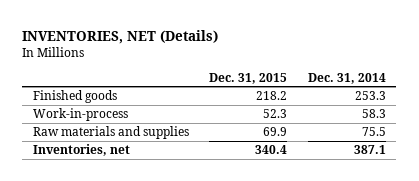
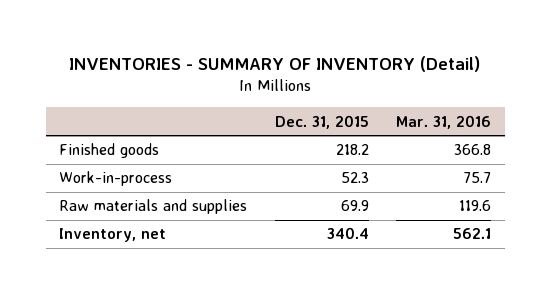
[22,29,219,44] INVENTORIES, NET (Details) -> [69,56,481,73] INVENTORIES - SUMMARY OF INVENTORY (Detail)
[307,72,386,84] Dec. 31, 2014 -> none
none -> [395,114,491,129] Mar. 31, 2016
[32,144,130,157] Inventories, net -> [59,228,167,243] Inventory, net

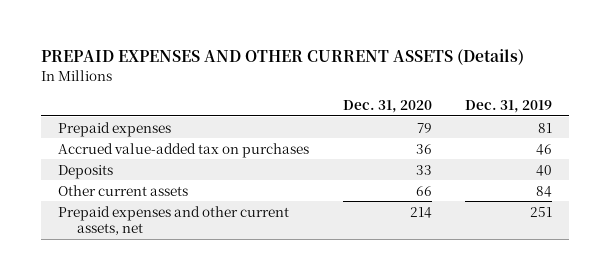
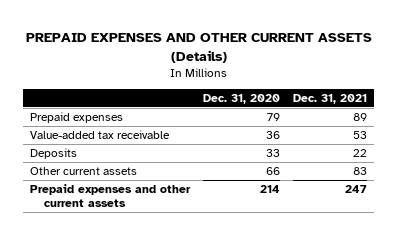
[465,100,553,114] Dec. 31, 2019 -> none
none -> [293,93,368,104] Dec. 31, 2021
[58,142,310,158] Accrued value-added tax on purchases -> [30,130,171,140] Value-added tax receivable
[58,205,290,235] Prepaid expenses and other current assets, net -> [30,184,192,208] Prepaid expenses and other current assets

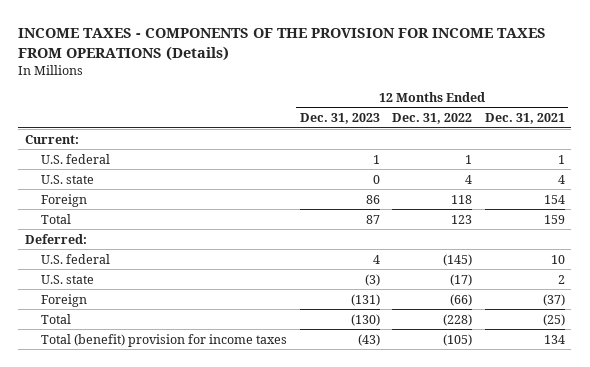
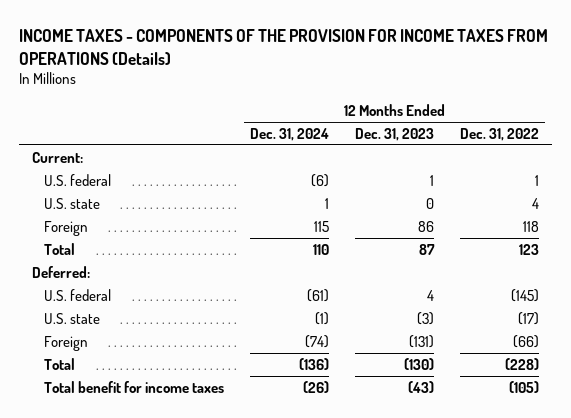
[484,113,565,125] Dec. 31, 2021 -> none
none -> [250,127,330,141] Dec. 31, 2024
[40,333,287,347] Total (benefit) provision for income taxes -> [44,380,225,393] Total benefit for income taxes

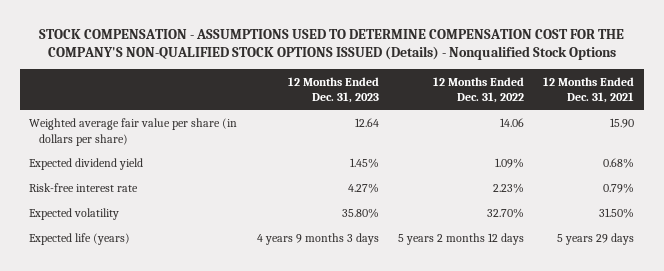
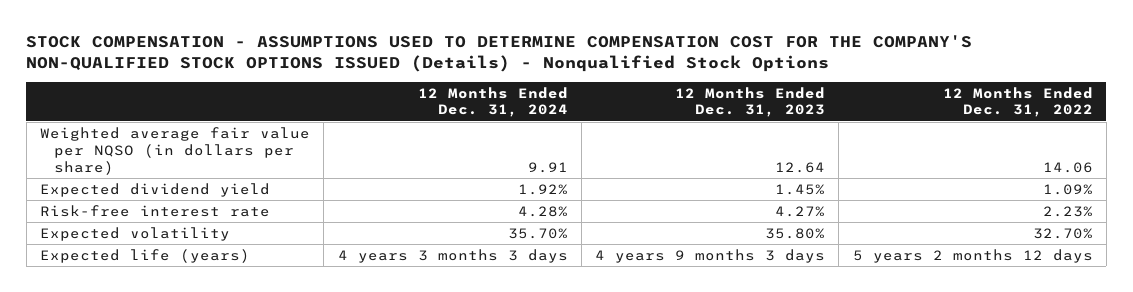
[543,76,635,104] 12 Months Ended Dec. 31, 2021 -> none
none -> [417,86,568,118] 12 Months Ended Dec. 31, 2024
[29,118,238,146] Weighted average fair value per share (in dollars per share) -> [40,126,311,175] Weighted average fair value per NQSO (in dollars per share)

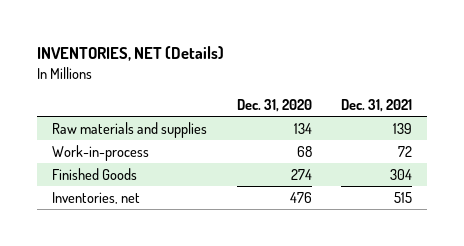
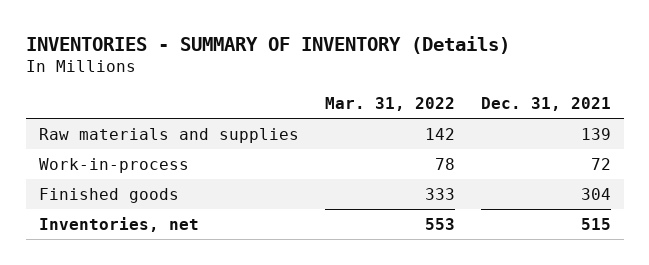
[36,46,224,62] INVENTORIES, NET (Details) -> [25,35,510,54] INVENTORIES - SUMMARY OF INVENTORY (Details)
[236,99,312,113] Dec. 31, 2020 -> none
none -> [324,97,455,112] Mar. 31, 2022
[51,167,137,180] Finished Goods -> [38,187,179,203] Finished goods

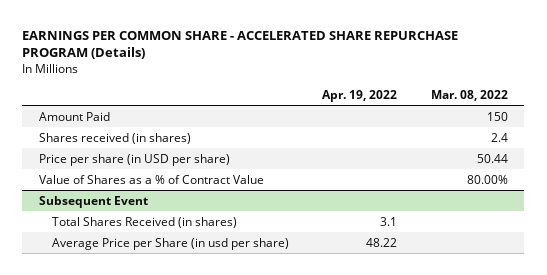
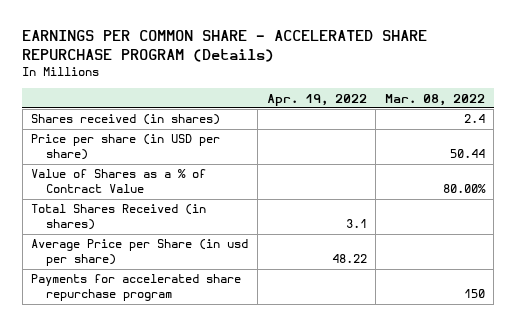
[39,111,111,121] Amount Paid -> none
[39,195,149,208] Subsequent Event -> none
none -> [31,274,242,302] Payments for accelerated share repurchase program

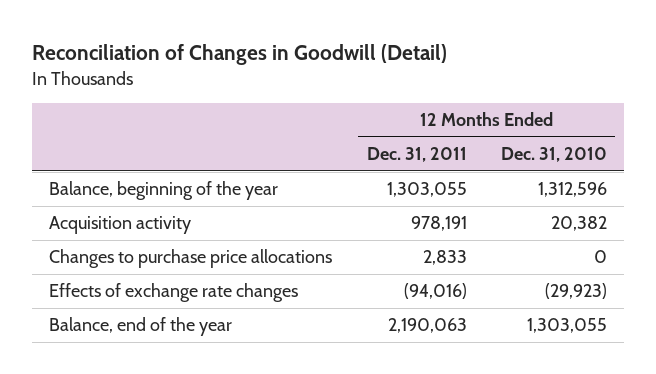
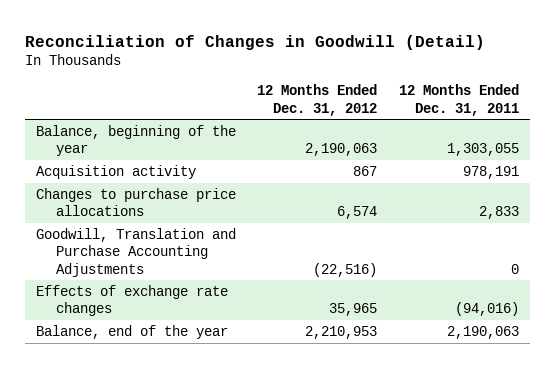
[500,147,607,163] Dec. 31, 2010 -> none
none -> [257,84,378,116] 12 Months Ended Dec. 31, 2012
none -> [35,227,236,277] Goodwill, Translation and Purchase Accounting Adjustments

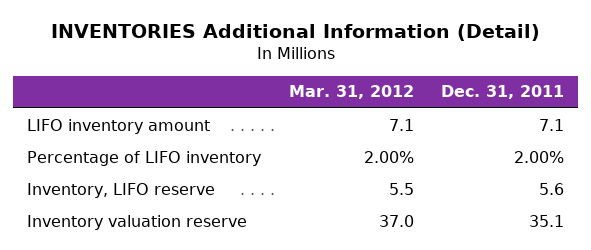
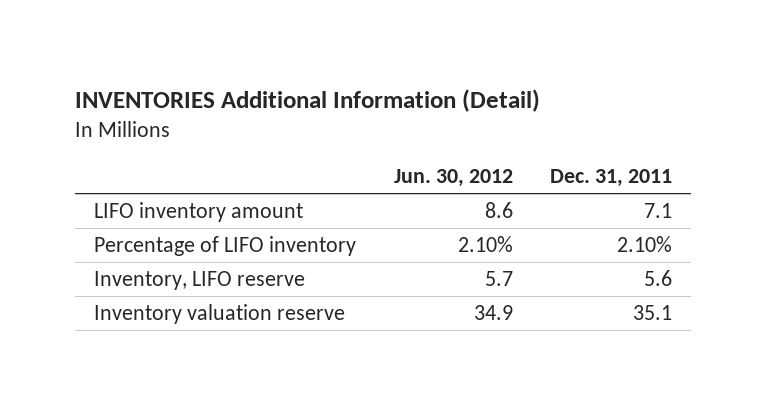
[288,85,414,100] Mar. 31, 2012 -> none
none -> [393,168,513,187] Jun. 30, 2012
[514,150,565,163] 2.00% -> [617,236,673,253] 2.10%

